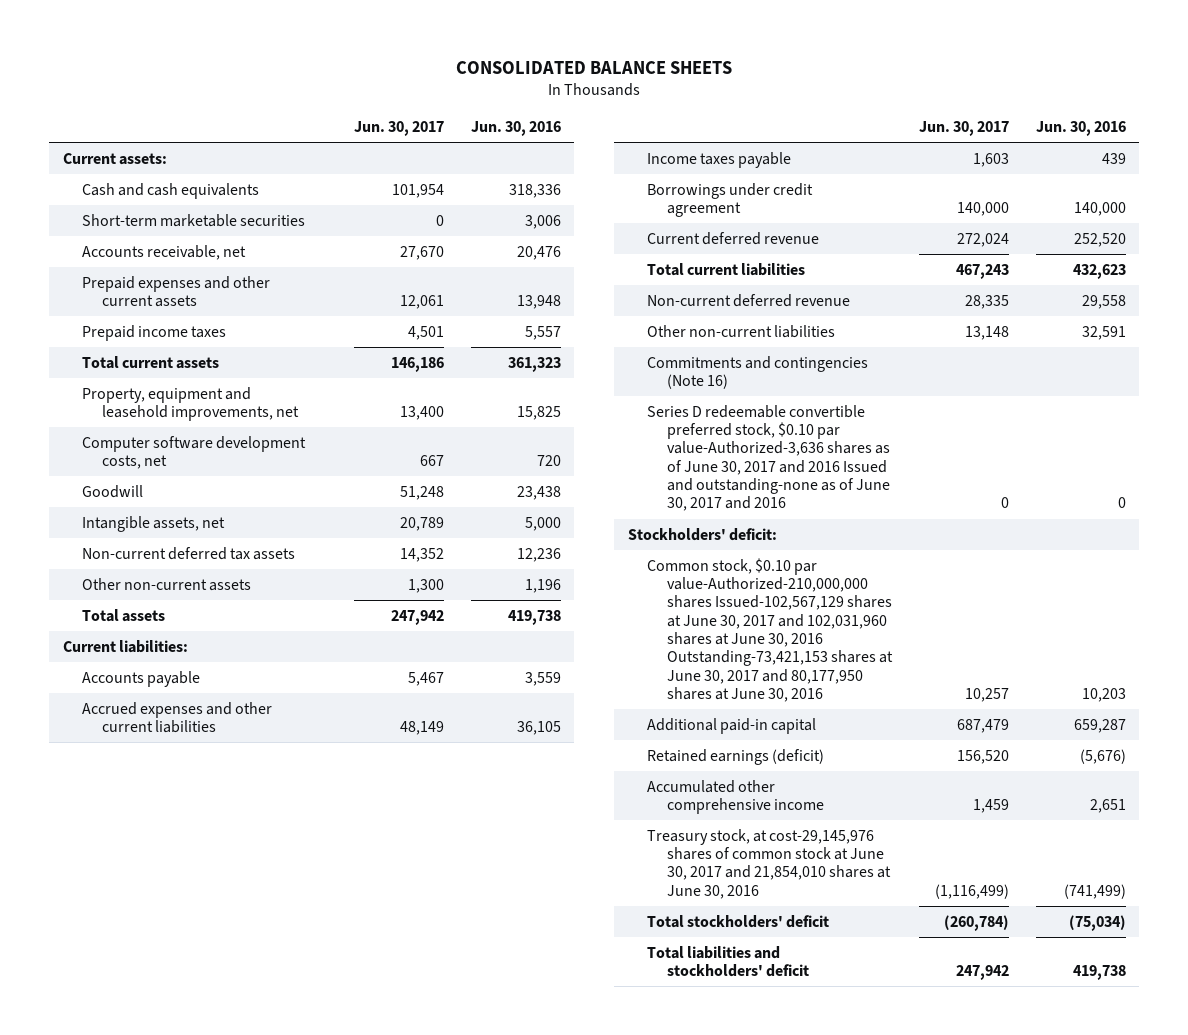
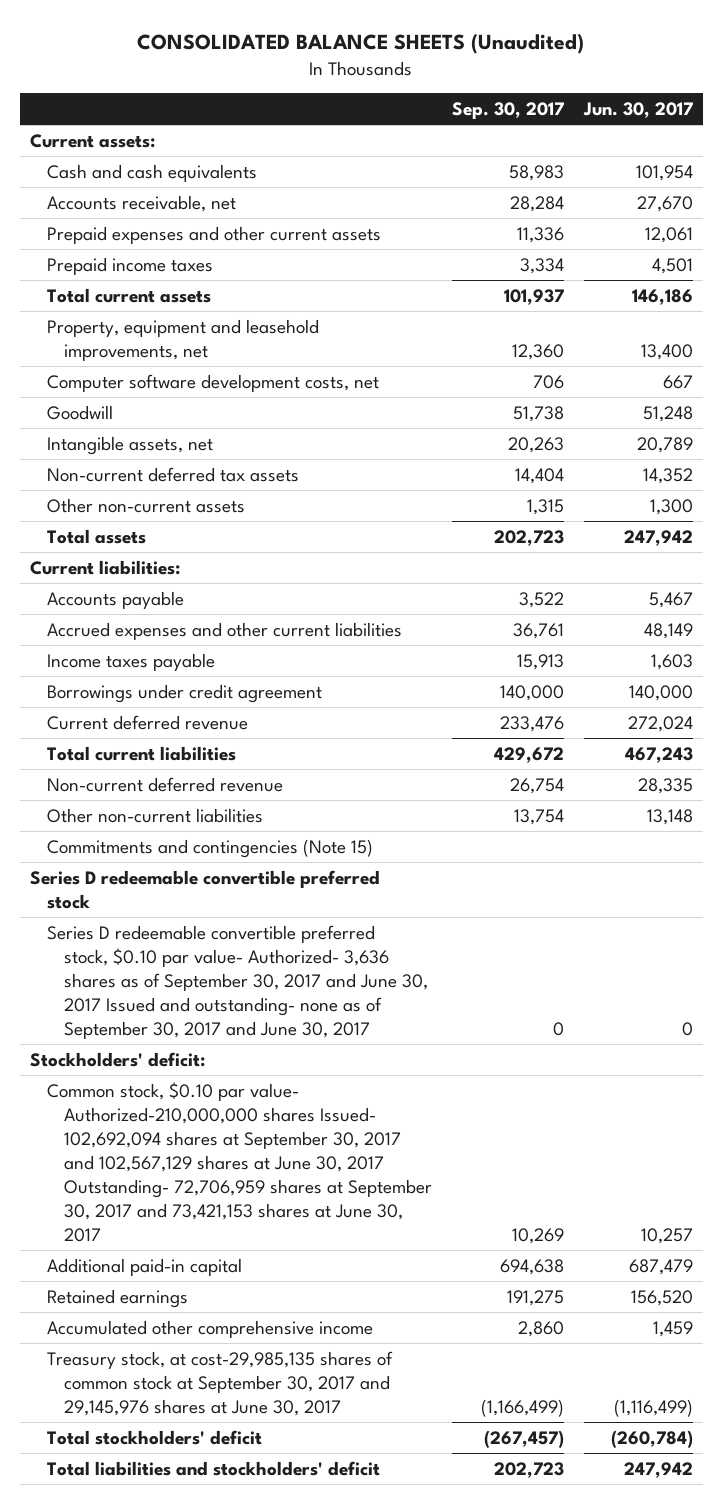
[456,61,733,75] CONSOLIDATED BALANCE SHEETS -> [137,33,585,55] CONSOLIDATED BALANCE SHEETS (Unaudited)
[470,121,561,137] Jun. 30, 2016 -> none
none -> [452,101,565,119] Sep. 30, 2017
[82,213,306,227] Short-term marketable securities -> none
[647,355,869,390] Commitments and contingencies (Note 16) -> [46,838,373,858] Commitments and contingencies (Note 15)
none -> [29,869,380,909] Series D redeemable convertible preferred stock
[647,404,890,512] Series D redeemable convertible preferred stock, $0.10 par value-Authorized-3,636 shares as of June 30, 2017 and 2016 Issued and outstanding-none as of June 30, 2017 and 2016 -> [46,924,428,1039] Series D redeemable convertible preferred stock, $0.10 par value- Authorized- 3,636 shares as of September 30, 2017 and June 30, 2017 Issued and outstanding- none as of September 30, 2017 and June 30, 2017
[647,557,893,703] Common stock, $0.10 par value-Authorized-210,000,000 shares Issued-102,567,129 shares at June 30, 2017 and 102,031,960 shares at June 30, 2016 Outstanding-73,421,153 shares at June 30, 2017 and 80,177,950 shares at June 30, 2016 -> [46,1081,432,1242] Common stock, $0.10 par value- Authorized-210,000,000 shares Issued- 102,692,094 shares at September 30, 2017 and 102,567,129 shares at June 30, 2017 Outstanding- 72,706,959 shares at September 30, 2017 and 73,421,153 shares at June 30, 2017
[647,748,825,765] Retained earnings (deficit) -> [46,1288,188,1308] Retained earnings
[647,828,891,899] Treasury stock, at cost-29,145,976 shares of common stock at June 30, 2017 and 21,854,010 shares at June 30, 2016 -> [46,1350,393,1416] Treasury stock, at cost-29,985,135 shares of common stock at September 30, 2017 and 29,145,976 shares at June 30, 2017

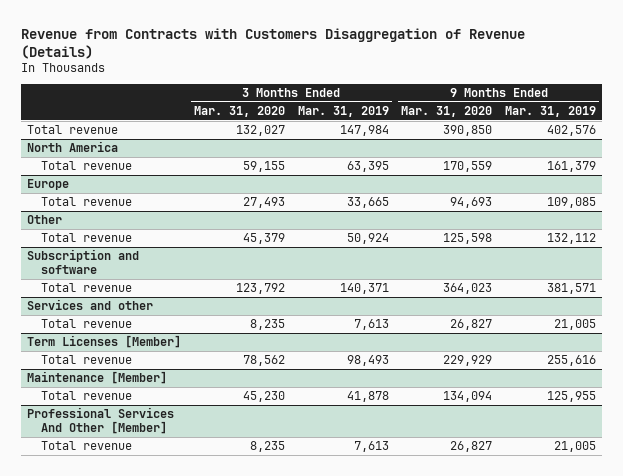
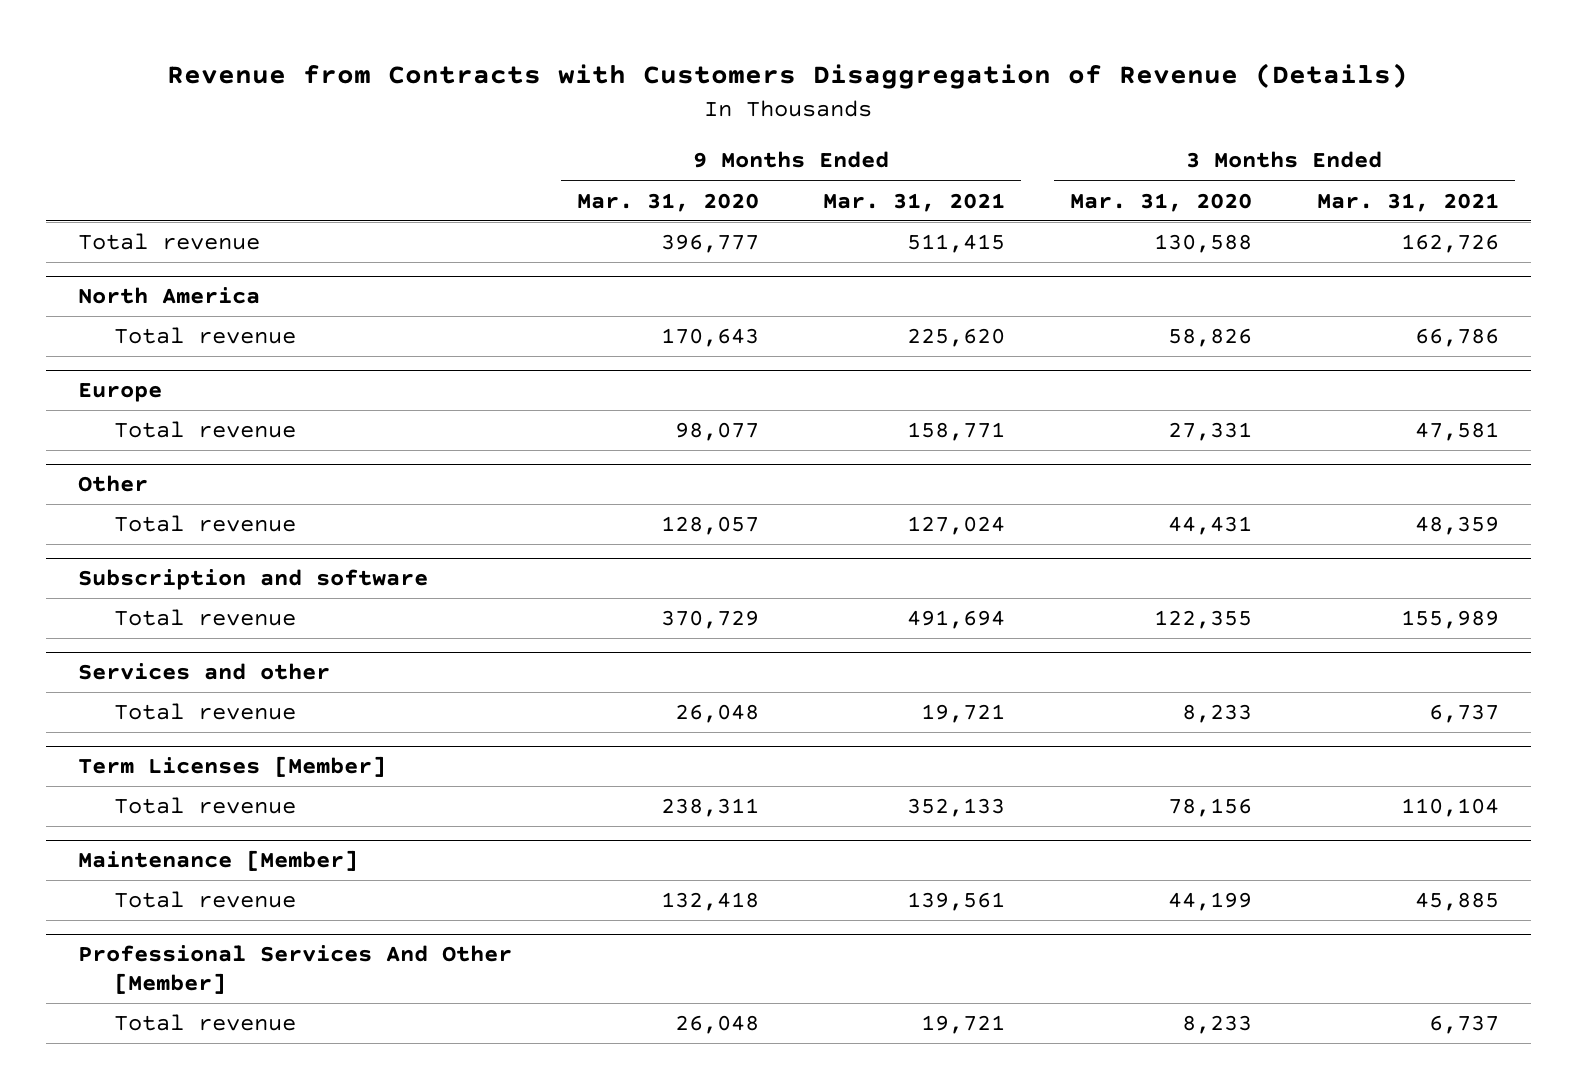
[297,106,389,118] Mar. 31, 2019 -> none
[505,106,597,118] Mar. 31, 2019 -> none
none -> [823,192,1006,212] Mar. 31, 2021
none -> [1316,192,1499,212] Mar. 31, 2021
[235,125,285,137] 132,027 -> [1153,234,1252,254] 130,588
[443,125,493,137] 390,850 -> [660,234,759,254] 396,777
[242,161,285,173] 59,155 -> [1167,328,1252,348] 58,826
[443,161,493,173] 170,559 -> [660,328,759,348] 170,643
[242,197,285,209] 27,493 -> [1167,422,1252,442] 27,331
[450,197,493,209] 94,693 -> [674,422,759,442] 98,077
[242,233,285,245] 45,379 -> [1167,516,1252,536] 44,431
[443,233,493,245] 125,598 -> [660,516,759,536] 128,057
[235,283,285,295] 123,792 -> [1153,610,1252,630] 122,355
[443,283,493,295] 364,023 -> [660,610,759,630] 370,729
[249,319,285,331] 8,235 -> [1181,704,1252,724] 8,233
[450,319,493,331] 26,827 -> [674,704,759,724] 26,048
[242,355,285,367] 78,562 -> [1167,798,1252,818] 78,156
[443,355,493,367] 229,929 -> [660,798,759,818] 238,311
[242,391,285,403] 45,230 -> [1167,892,1252,912] 44,199
[443,391,493,403] 134,094 -> [660,892,759,912] 132,418
[249,441,285,453] 8,235 -> [1181,1015,1252,1035] 8,233
[450,441,493,453] 26,827 -> [674,1015,759,1035] 26,048

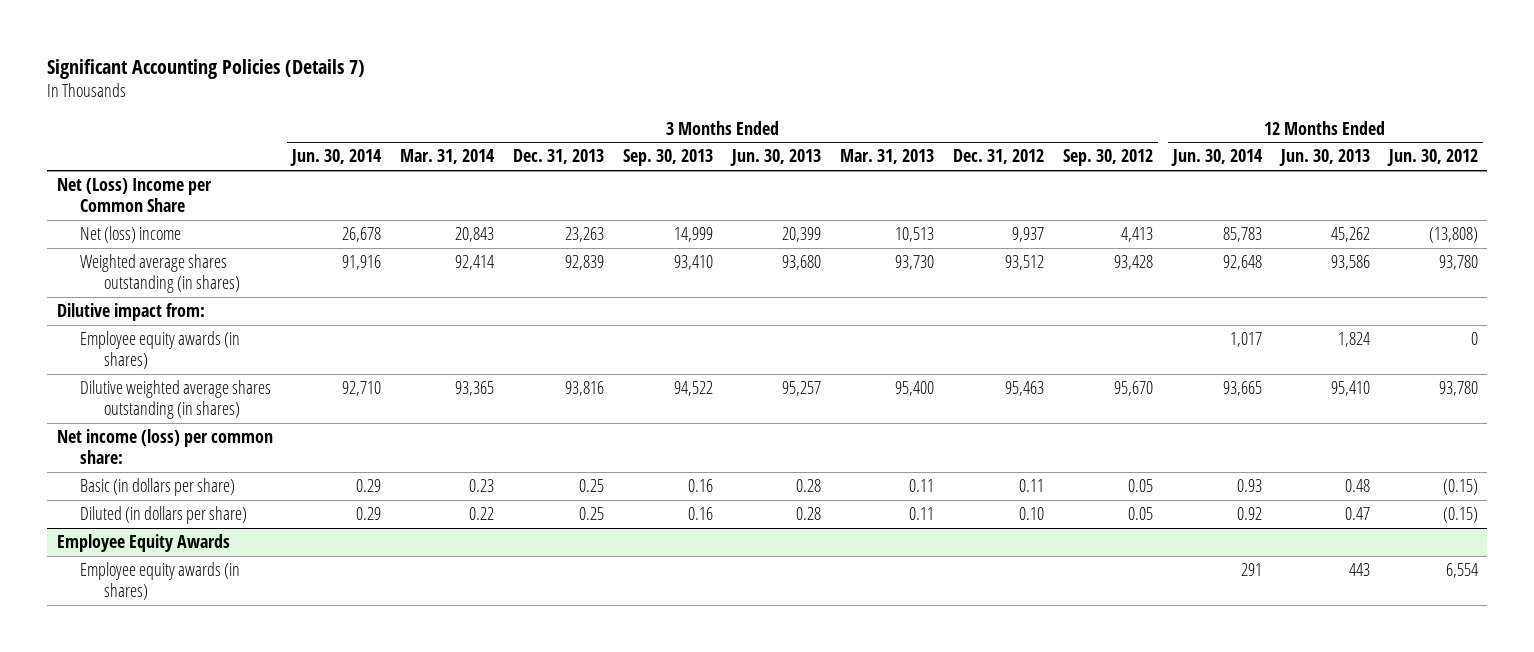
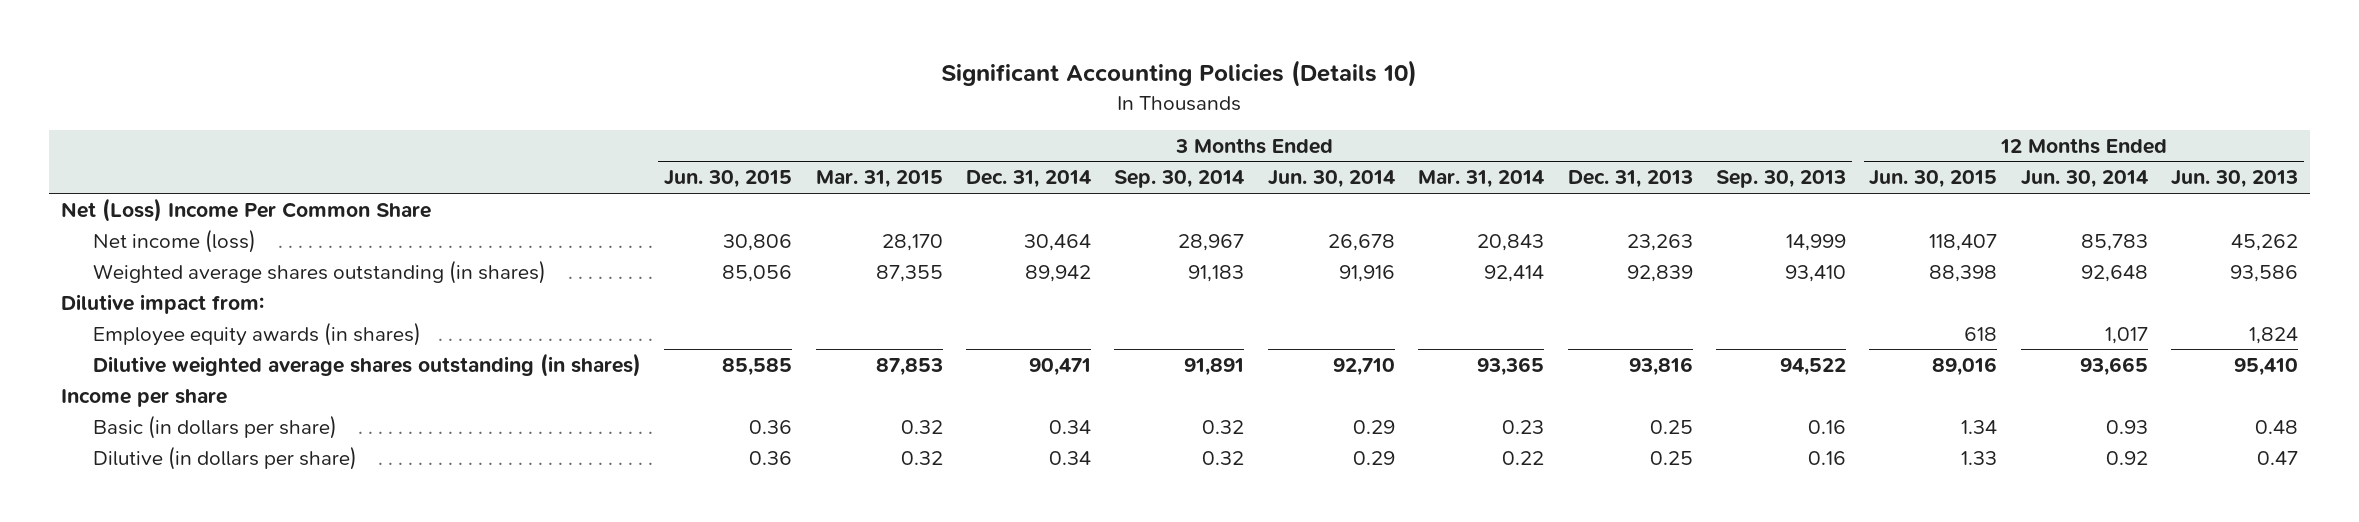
[47,59,366,80] Significant Accounting Policies (Details 7) -> [941,60,1418,88] Significant Accounting Policies (Details 10)
[730,149,822,167] Jun. 30, 2013 -> none
[840,149,935,165] Mar. 31, 2013 -> none
[953,149,1045,165] Dec. 31, 2012 -> none
[1063,149,1154,167] Sep. 30, 2012 -> none
[1386,149,1478,167] Jun. 30, 2012 -> none
none -> [664,170,793,189] Jun. 30, 2015
none -> [815,170,943,189] Mar. 31, 2015
none -> [966,170,1092,189] Dec. 31, 2014
none -> [1114,170,1245,189] Sep. 30, 2014
none -> [1869,170,1998,189] Jun. 30, 2015
[56,177,212,212] Net (Loss) Income per Common Share -> [60,197,431,222] Net (Loss) Income Per Common Share
[80,225,182,243] Net (loss) income -> [92,228,256,253] Net income (loss)
[56,428,273,464] Net income (loss) per common share: -> [60,388,227,407] Income per share
[56,533,230,552] Employee Equity Awards -> none
[80,561,241,600] Employee equity awards (in shares) -> none
[80,505,248,524] Diluted (in dollars per share) -> [92,445,357,470] Dilutive (in dollars per share)

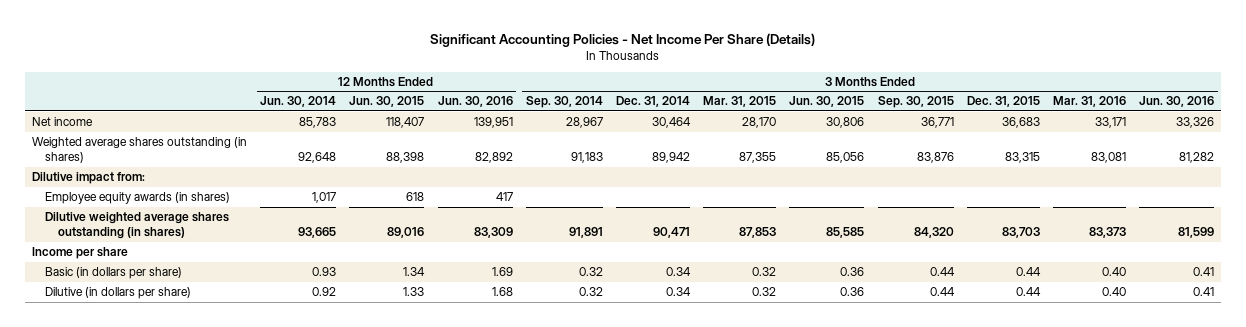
[941,60,1418,88] Significant Accounting Policies (Details 10) -> [430,32,816,47] Significant Accounting Policies - Net Income Per Share (Details)
[1267,170,1395,189] Jun. 30, 2014 -> none
[1418,170,1545,189] Mar. 31, 2014 -> none
[1567,170,1693,189] Dec. 31, 2013 -> none
[1716,170,1847,189] Sep. 30, 2013 -> none
[2171,170,2299,189] Jun. 30, 2013 -> none
none -> [437,96,513,108] Jun. 30, 2016
none -> [877,96,954,109] Sep. 30, 2015
none -> [966,96,1040,108] Dec. 31, 2015
none -> [1053,96,1127,108] Mar. 31, 2016
none -> [1139,96,1215,108] Jun. 30, 2016
[60,197,431,222] Net (Loss) Income Per Common Share -> none
[92,228,256,253] Net income (loss) -> [31,117,93,127] Net income

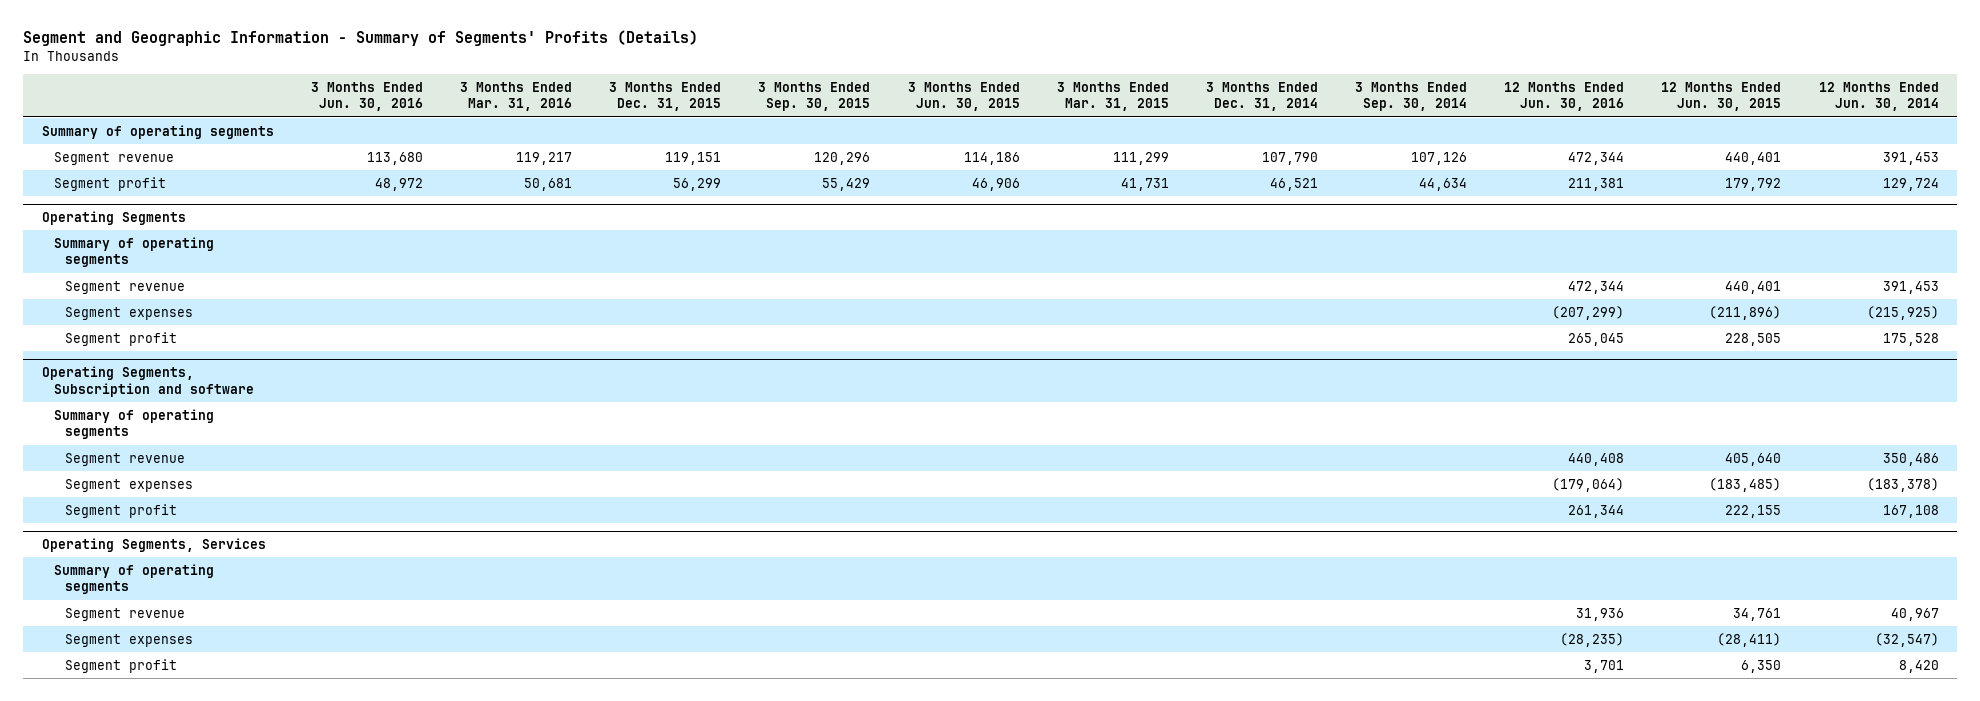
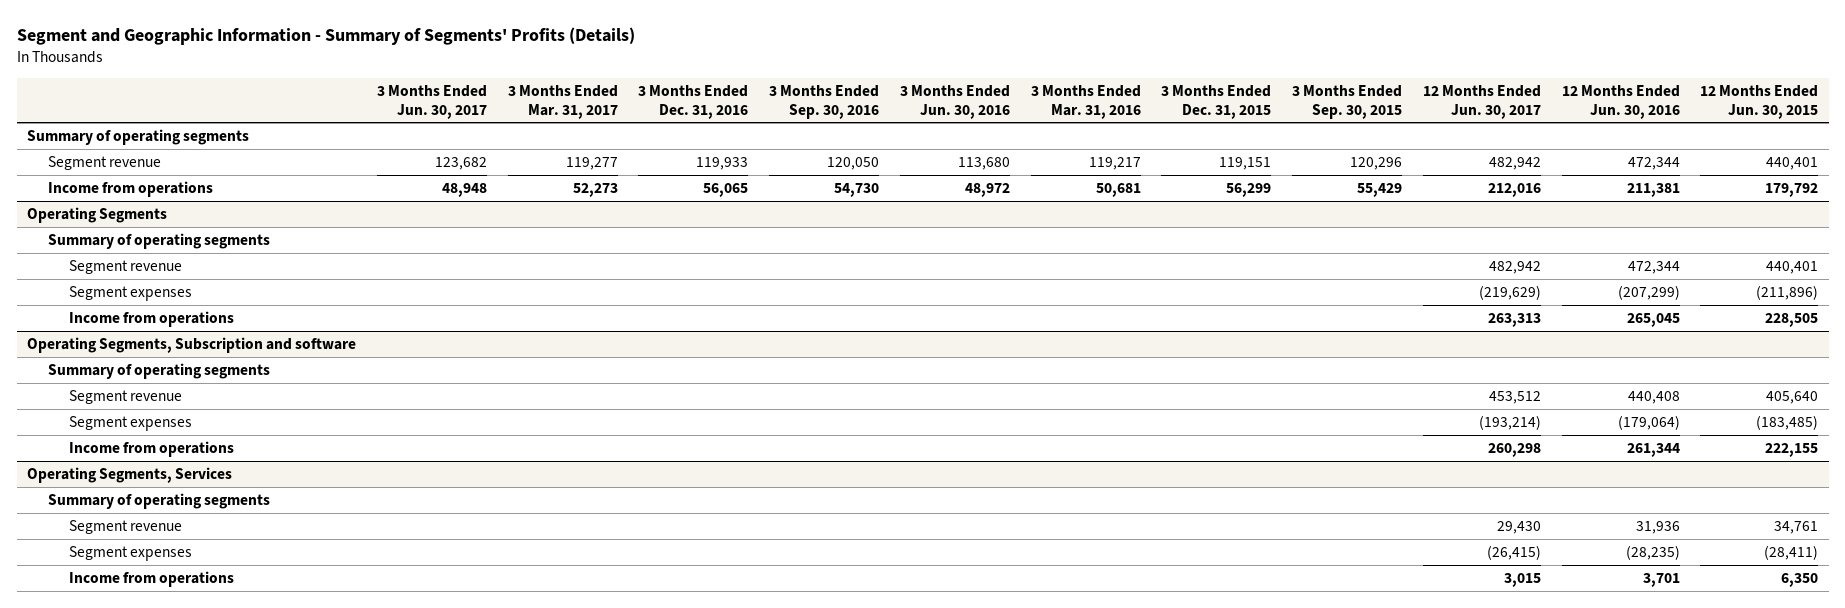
[907,81,1020,112] 3 Months Ended Jun. 30, 2015 -> none
[1056,81,1169,112] 3 Months Ended Mar. 31, 2015 -> none
[1205,81,1318,112] 3 Months Ended Dec. 31, 2014 -> none
[1355,81,1468,112] 3 Months Ended Sep. 30, 2014 -> none
[1818,81,1939,112] 12 Months Ended Jun. 30, 2014 -> none
none -> [376,84,487,119] 3 Months Ended Jun. 30, 2017
none -> [507,84,618,119] 3 Months Ended Mar. 31, 2017
none -> [638,84,749,119] 3 Months Ended Dec. 31, 2016
none -> [769,84,880,119] 3 Months Ended Sep. 30, 2016
none -> [1422,84,1541,119] 12 Months Ended Jun. 30, 2017
[53,176,166,191] Segment profit -> [47,180,213,197] Income from operations
[65,331,178,346] Segment profit -> [68,310,234,327] Income from operations
[65,503,178,518] Segment profit -> [68,440,234,457] Income from operations
[65,658,178,673] Segment profit -> [68,570,234,587] Income from operations

